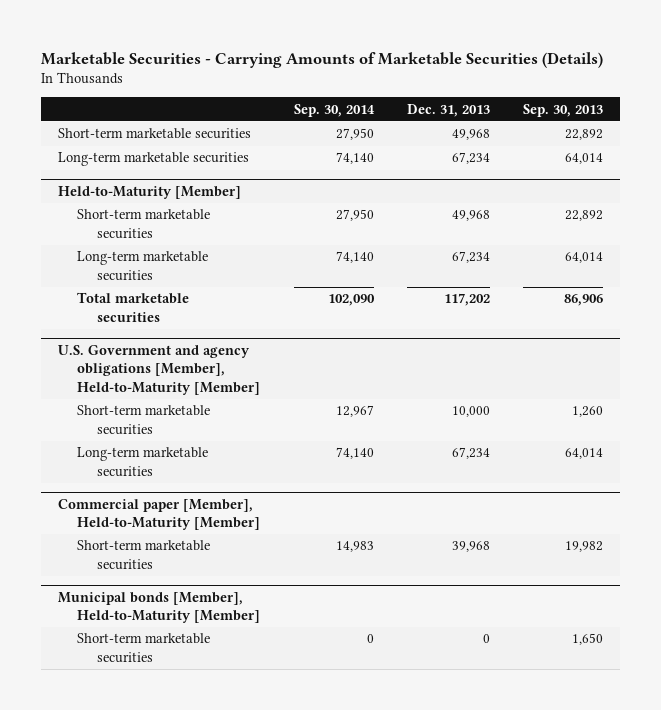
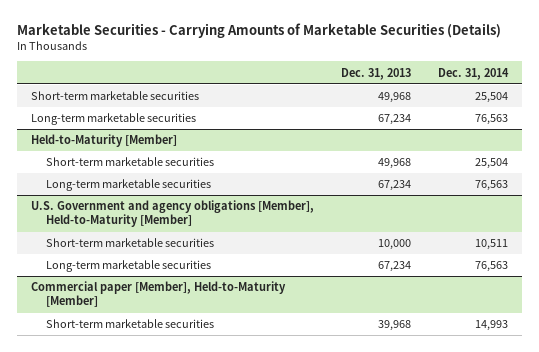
[293,103,375,117] Sep. 30, 2014 -> none
[523,103,604,117] Sep. 30, 2013 -> none
none -> [438,67,510,80] Dec. 31, 2014
[77,292,190,323] Total marketable securities -> none
[58,591,261,624] Municipal bonds [Member], Held-to-Maturity [Member] -> none
[77,633,211,664] Short-term marketable securities -> none

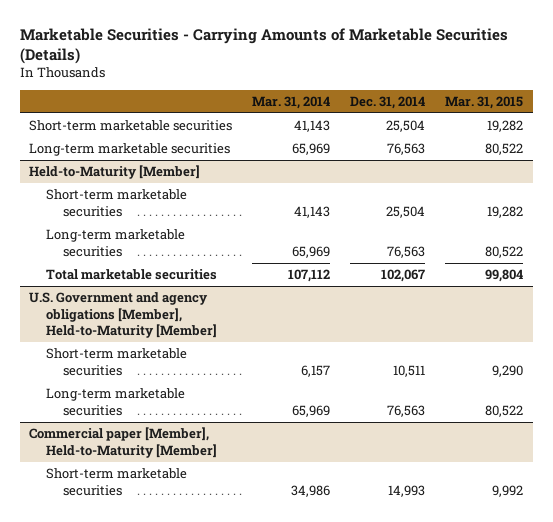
[341,67,412,80] Dec. 31, 2013 -> none
none -> [252,95,331,109] Mar. 31, 2014
none -> [445,95,524,109] Mar. 31, 2015
none -> [46,269,218,281] Total marketable securities

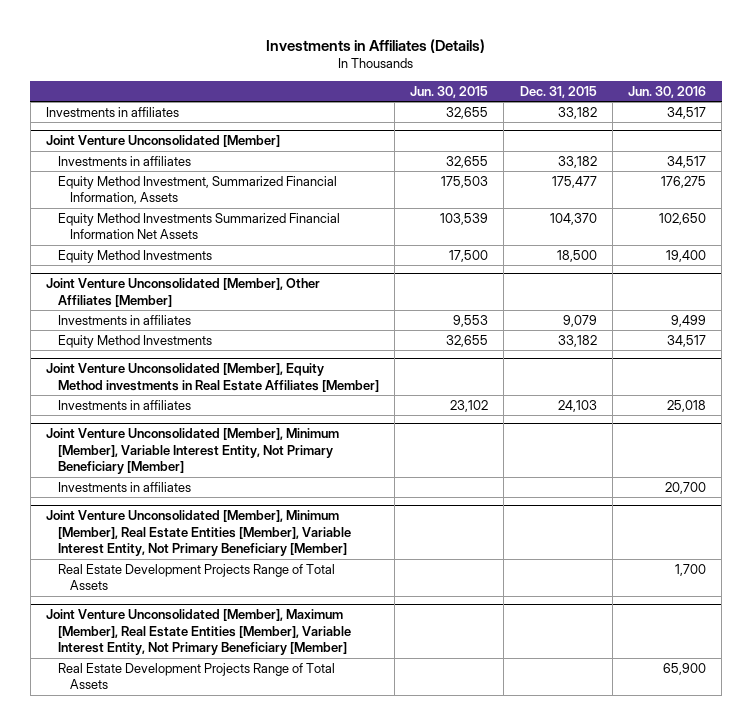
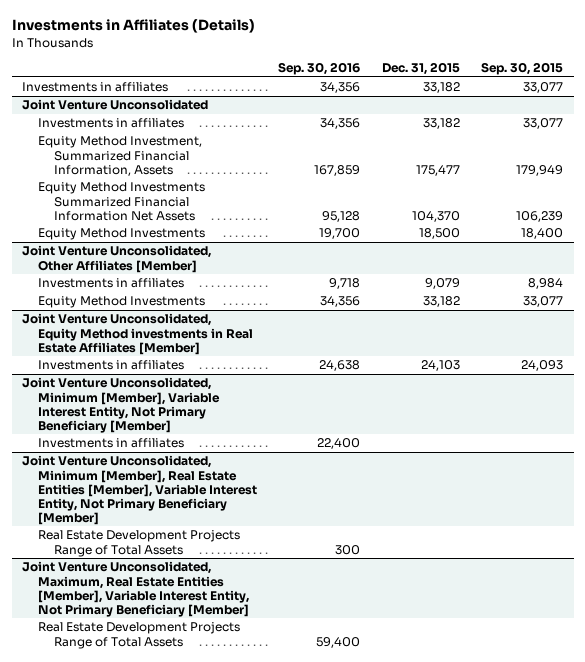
[410,85,489,98] Jun. 30, 2015 -> none
[627,85,706,98] Jun. 30, 2016 -> none
none -> [278,62,361,76] Sep. 30, 2016
none -> [480,62,563,76] Sep. 30, 2015
[46,135,281,148] Joint Venture Unconsolidated [Member] -> [22,99,209,111] Joint Venture Unconsolidated
[46,278,321,307] Joint Venture Unconsolidated [Member], Other Affiliates [Member] -> [22,245,212,273] Joint Venture Unconsolidated, Other Affiliates [Member]
[46,363,379,392] Joint Venture Unconsolidated [Member], Equity Method investments in Real Estate Affiliates [Member] -> [22,313,254,355] Joint Venture Unconsolidated, Equity Method investments in Real Estate Affiliates [Member]
[46,428,340,475] Joint Venture Unconsolidated [Member], Minimum [Member], Variable Interest Entity, Not Primary Beneficiary [Member] -> [22,377,221,433] Joint Venture Unconsolidated, Minimum [Member], Variable Interest Entity, Not Primary Beneficiary [Member]
[46,510,351,557] Joint Venture Unconsolidated [Member], Minimum [Member], Real Estate Entities [Member], Variable Interest Entity, Not Primary Beneficiary [Member] -> [22,455,258,525] Joint Venture Unconsolidated, Minimum [Member], Real Estate Entities [Member], Variable Interest Entity, Not Primary Beneficiary [Member]
[46,609,351,656] Joint Venture Unconsolidated [Member], Maximum [Member], Real Estate Entities [Member], Variable Interest Entity, Not Primary Beneficiary [Member] -> [22,561,250,617] Joint Venture Unconsolidated, Maximum, Real Estate Entities [Member], Variable Interest Entity, Not Primary Beneficiary [Member]

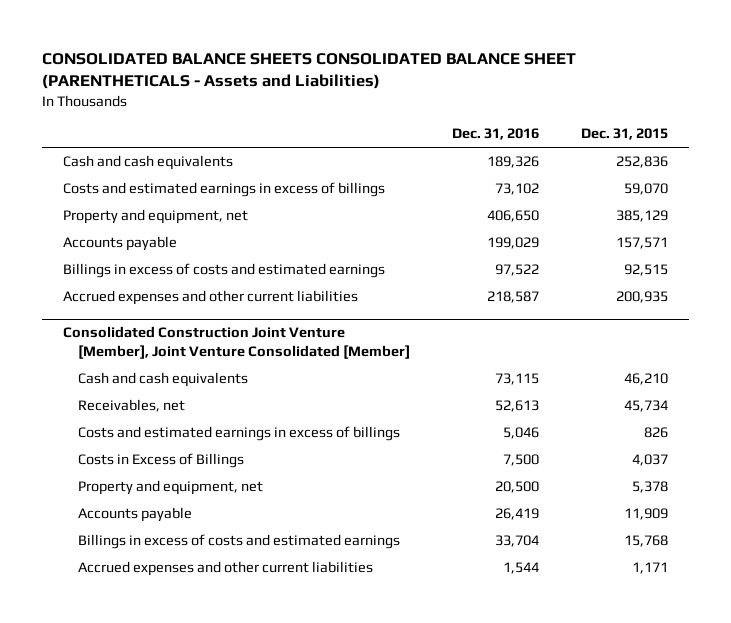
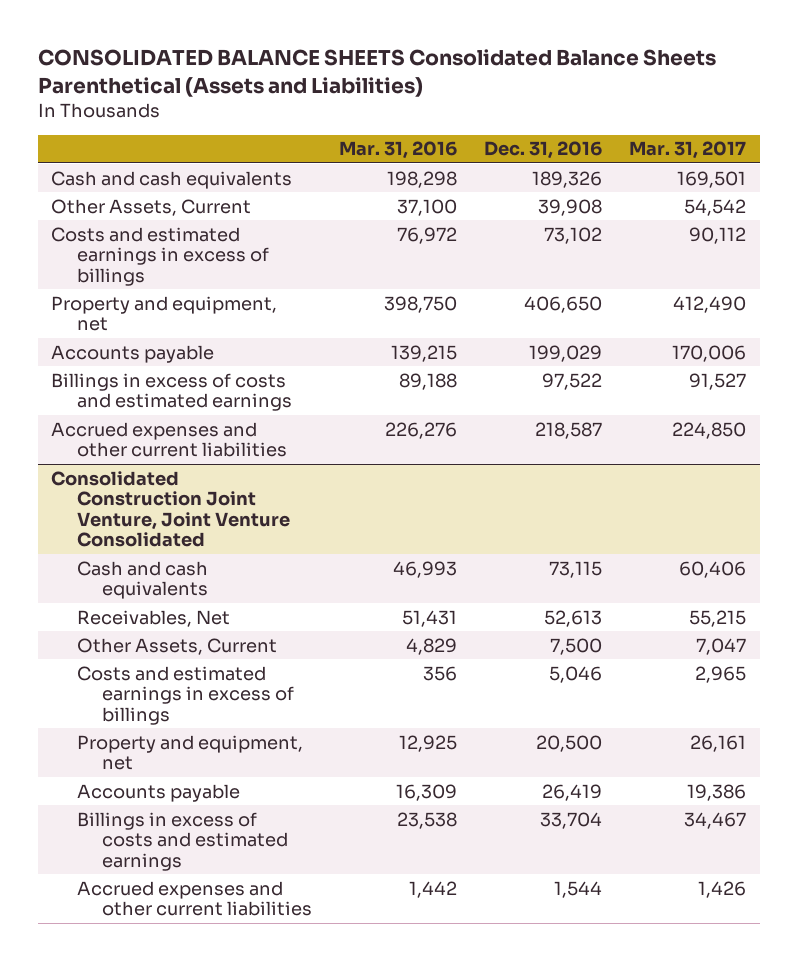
[41,53,576,90] CONSOLIDATED BALANCE SHEETS CONSOLIDATED BALANCE SHEET (PARENTHETICALS - Assets and Liabilities) -> [37,49,716,97] CONSOLIDATED BALANCE SHEETS Consolidated Balance Sheets Parenthetical (Assets and Liabilities)
[581,128,669,141] Dec. 31, 2015 -> none
none -> [339,141,458,160] Mar. 31, 2016
none -> [629,141,747,160] Mar. 31, 2017
none -> [51,198,252,216] Other Assets, Current
[62,326,411,359] Consolidated Construction Joint Venture [Member], Joint Venture Consolidated [Member] -> [51,470,290,548] Consolidated Construction Joint Venture, Joint Venture Consolidated
[78,399,186,413] Receivables, net -> [76,609,230,627] Receivables, Net
none -> [76,637,277,655] Other Assets, Current
[78,453,245,469] Costs in Excess of Billings -> none

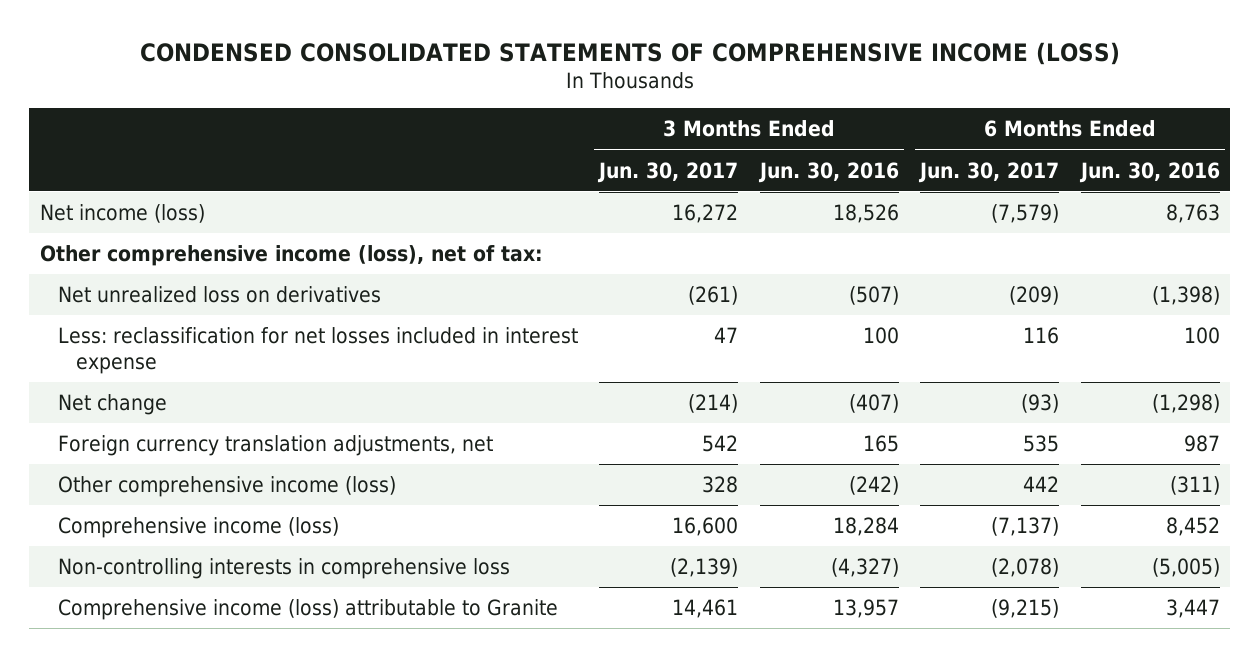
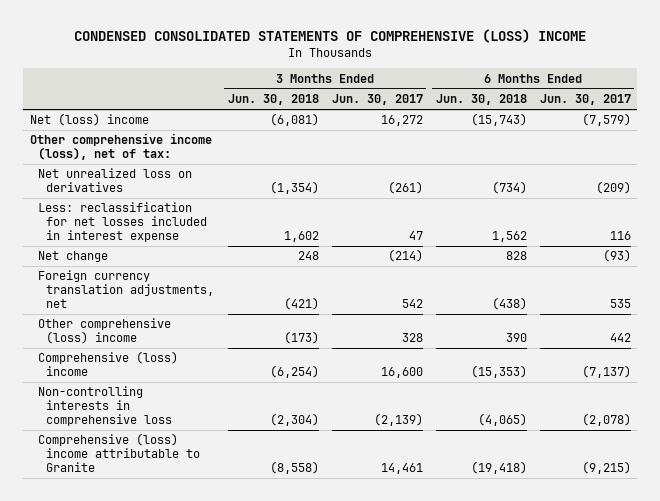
[139,41,1120,65] CONDENSED CONSOLIDATED STATEMENTS OF COMPREHENSIVE INCOME (LOSS) -> [74,29,587,44] CONDENSED CONSOLIDATED STATEMENTS OF COMPREHENSIVE (LOSS) INCOME
[757,161,899,183] Jun. 30, 2016 -> none
[1078,161,1220,183] Jun. 30, 2016 -> none
none -> [227,94,319,106] Jun. 30, 2018
none -> [435,94,527,106] Jun. 30, 2018
[39,204,205,224] Net income (loss) -> [29,113,149,127] Net (loss) income
[57,476,396,498] Other comprehensive income (loss) -> [38,318,172,345] Other comprehensive (loss) income
[57,517,339,539] Comprehensive income (loss) -> [38,351,179,377] Comprehensive (loss) income
[57,599,558,621] Comprehensive income (loss) attributable to Granite -> [38,433,201,473] Comprehensive (loss) income attributable to Granite

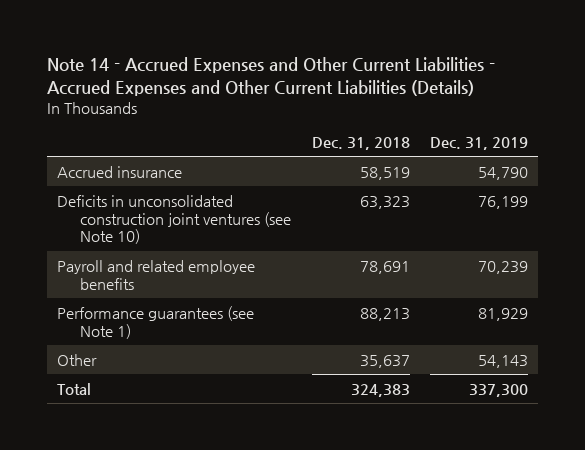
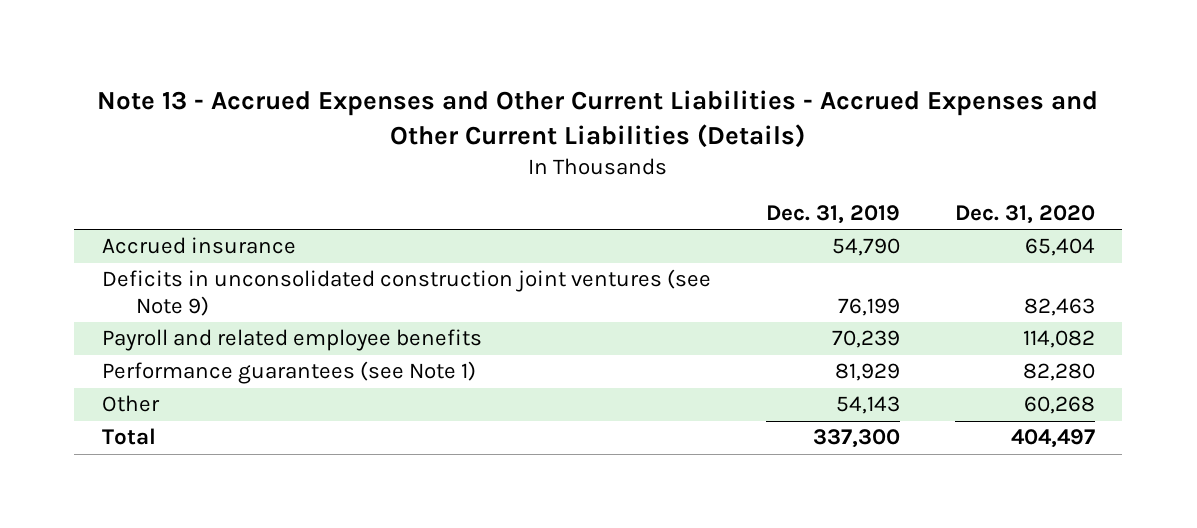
[46,56,495,96] Note 14 - Accrued Expenses and Other Current Liabilities - Accrued Expenses and Other Current Liabilities (Details) -> [97,90,1099,148] Note 13 - Accrued Expenses and Other Current Liabilities - Accrued Expenses and Other Current Liabilities (Details)
[311,136,410,150] Dec. 31, 2018 -> none
none -> [954,205,1095,225] Dec. 31, 2020
[57,194,292,245] Deficits in unconsolidated construction joint ventures (see Note 10) -> [101,269,711,316] Deficits in unconsolidated construction joint ventures (see Note 9)

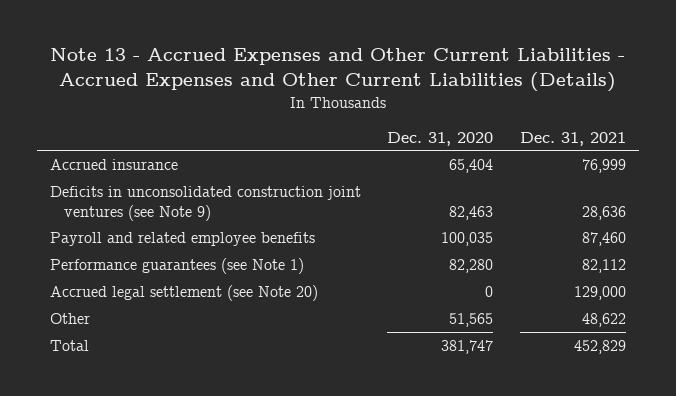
[765,205,900,225] Dec. 31, 2019 -> none
none -> [519,131,626,146] Dec. 31, 2021
[1022,330,1095,349] 114,082 -> [441,231,494,246] 100,035
none -> [49,284,318,301] Accrued legal settlement (see Note 20)
[1023,396,1095,415] 60,268 -> [449,312,494,327] 51,565
[1010,429,1095,449] 404,497 -> [441,339,494,354] 381,747

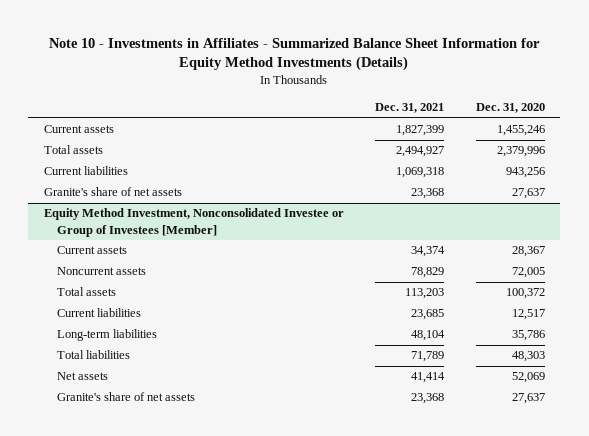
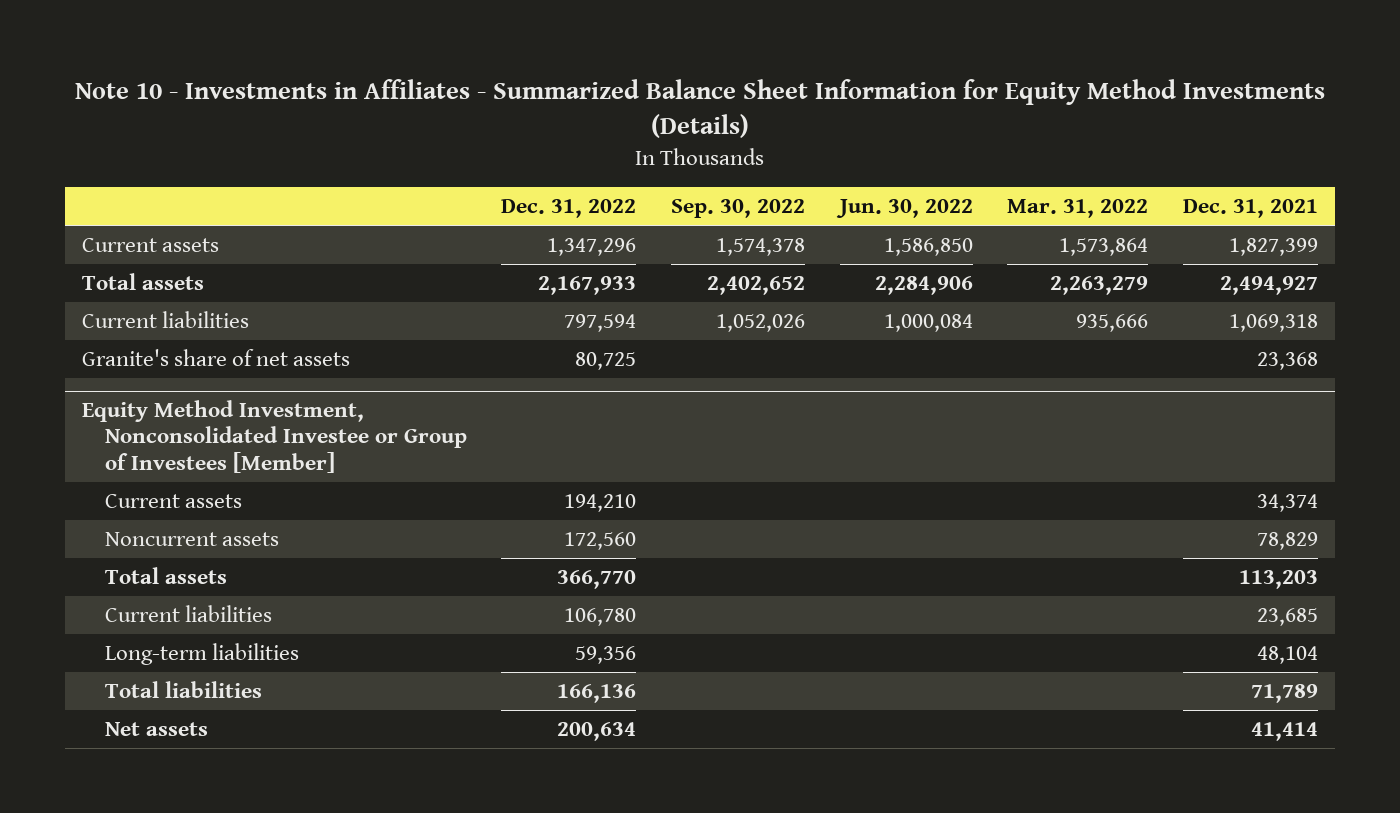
[475,103,545,114] Dec. 31, 2020 -> none
none -> [501,199,637,219] Dec. 31, 2022
none -> [670,199,805,219] Sep. 30, 2022
none -> [835,199,973,219] Jun. 30, 2022
none -> [1007,199,1149,219] Mar. 31, 2022
[57,392,196,402] Granite's share of net assets -> none

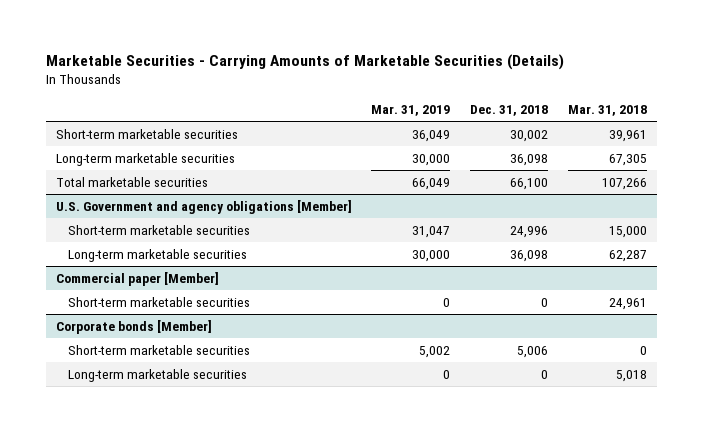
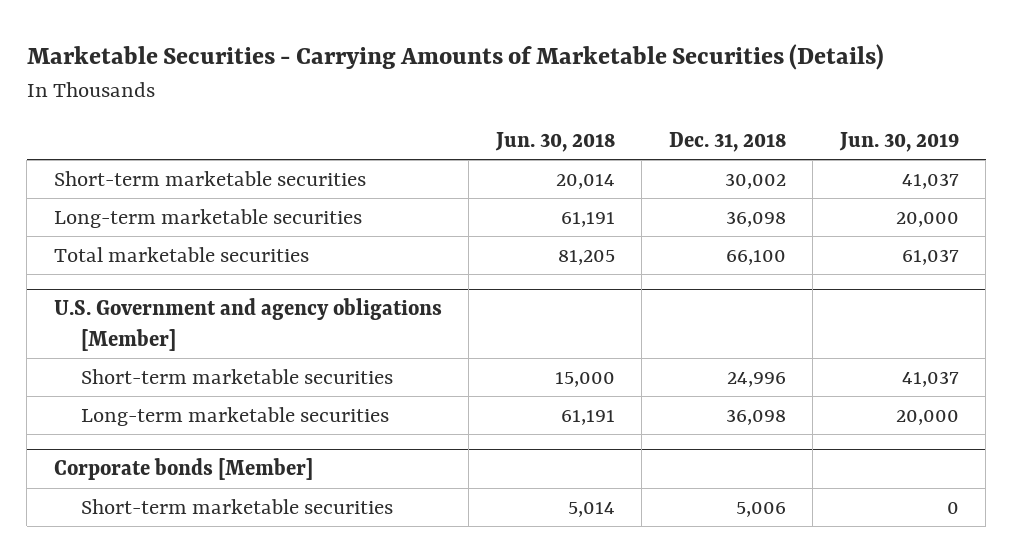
[371,105,451,117] Mar. 31, 2019 -> none
[567,105,647,117] Mar. 31, 2018 -> none
none -> [494,132,615,153] Jun. 30, 2018
none -> [838,132,959,153] Jun. 30, 2019
[55,271,219,286] Commercial paper [Member] -> none
[67,296,250,307] Short-term marketable securities -> none
[67,368,247,382] Long-term marketable securities -> none

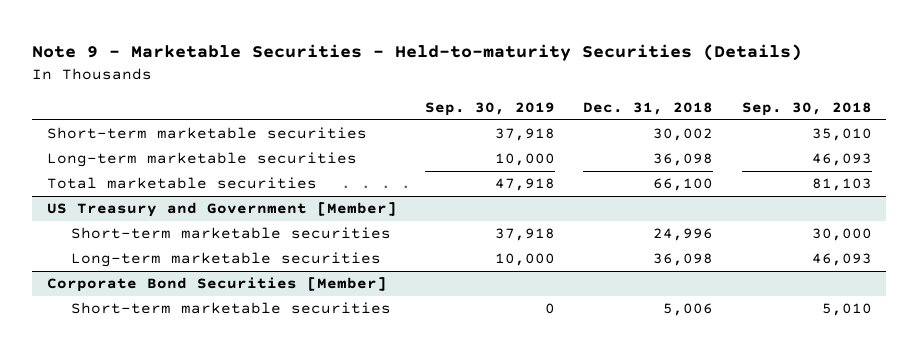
[26,44,884,71] Marketable Securities - Carrying Amounts of Marketable Securities (Details) -> [32,44,803,62] Note 9 - Marketable Securities - Held-to-maturity Securities (Details)
[494,132,615,153] Jun. 30, 2018 -> none
[838,132,959,153] Jun. 30, 2019 -> none
none -> [424,101,555,116] Sep. 30, 2019
none -> [741,101,872,116] Sep. 30, 2018
[53,298,442,351] U.S. Government and agency obligations [Member] -> [46,202,397,218] US Treasury and Government [Member]
[53,458,313,481] Corporate bonds [Member] -> [46,277,387,293] Corporate Bond Securities [Member]

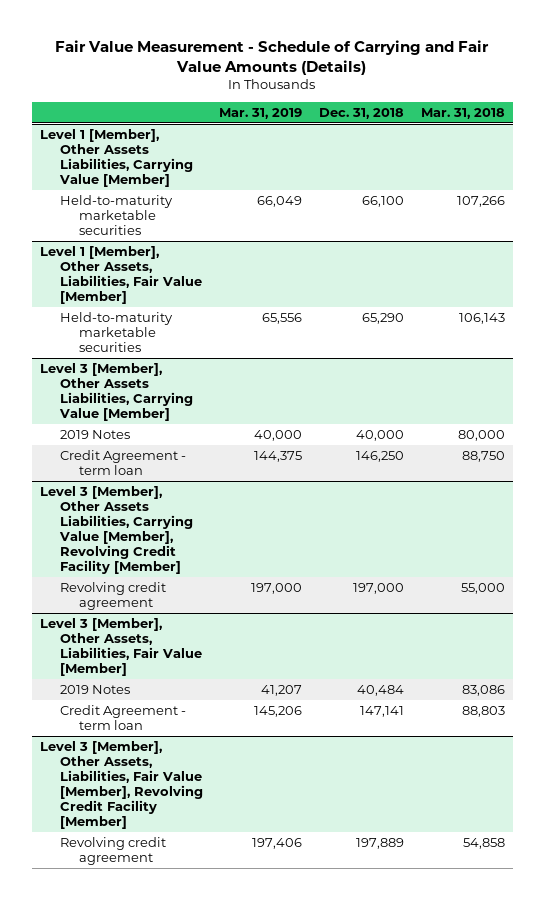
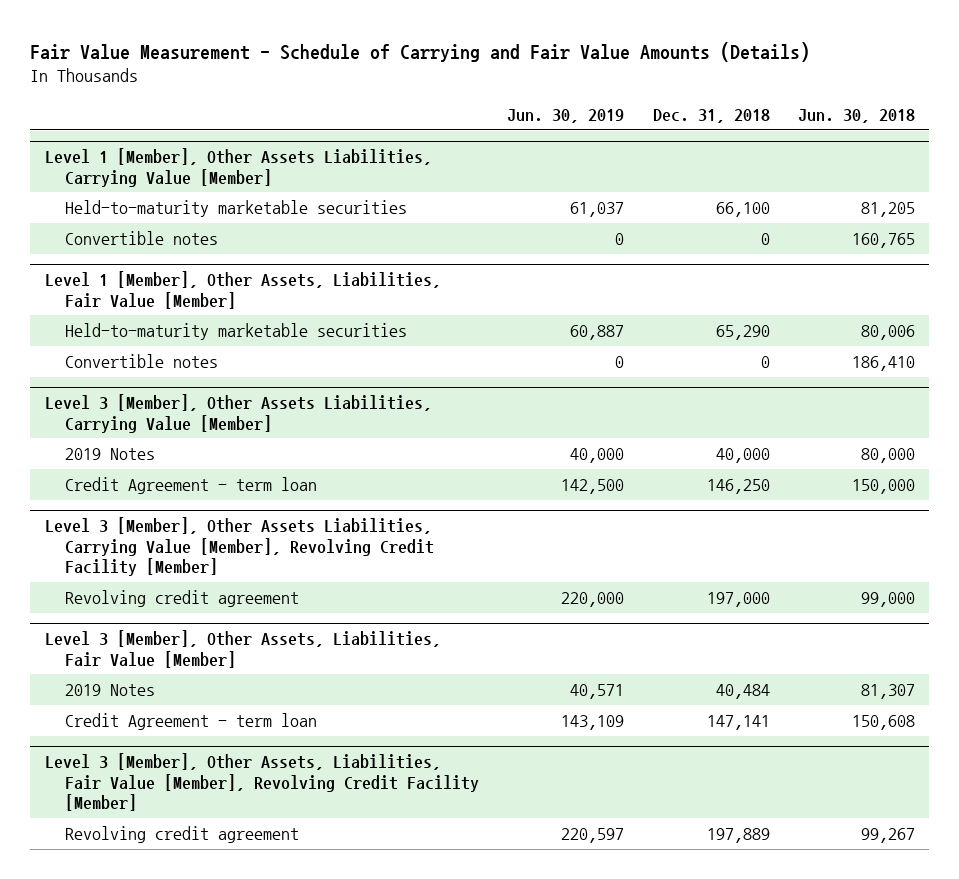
[219,108,303,120] Mar. 31, 2019 -> none
[420,108,505,120] Mar. 31, 2018 -> none
none -> [507,109,625,124] Jun. 30, 2019
none -> [797,109,915,124] Jun. 30, 2018
none -> [65,231,219,246] Convertible notes
none -> [65,354,219,369] Convertible notes

